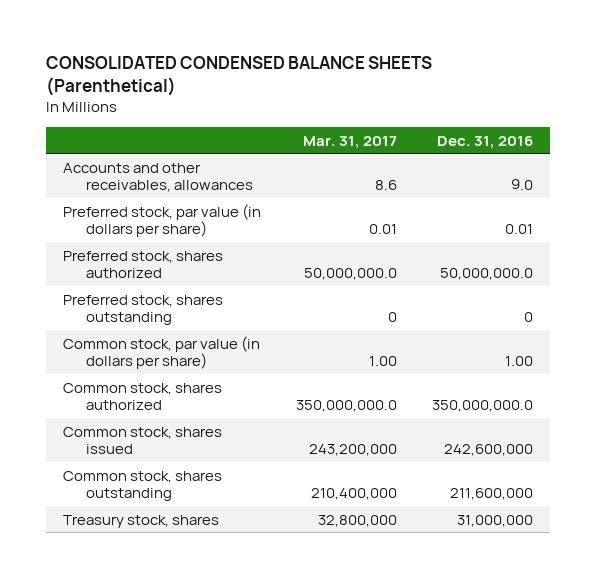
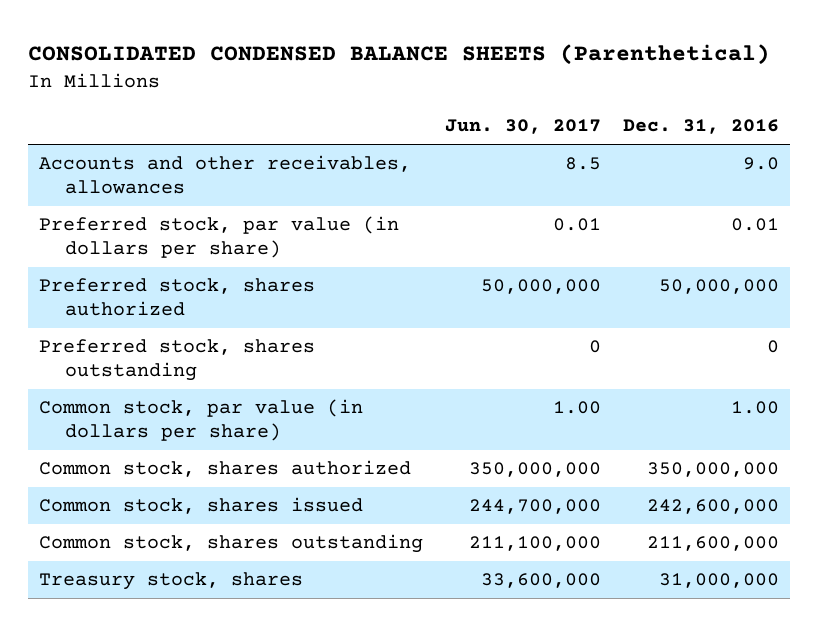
[303,135,398,149] Mar. 31, 2017 -> none
none -> [445,119,602,135] Jun. 30, 2017
[439,268,533,281] 50,000,000.0 -> [659,279,780,295] 50,000,000
[431,400,533,413] 350,000,000.0 -> [647,462,780,478] 350,000,000

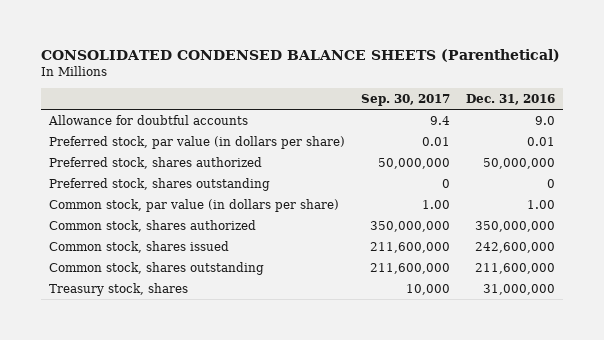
[445,119,602,135] Jun. 30, 2017 -> none
none -> [360,93,450,106] Sep. 30, 2017
[39,155,412,195] Accounts and other receivables, allowances -> [47,114,248,125] Allowance for doubtful accounts

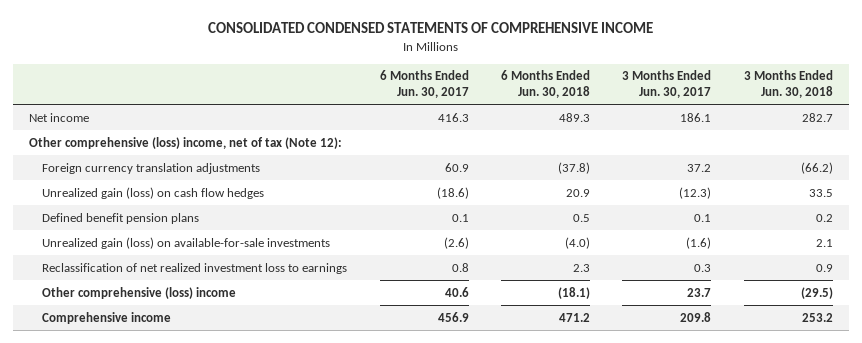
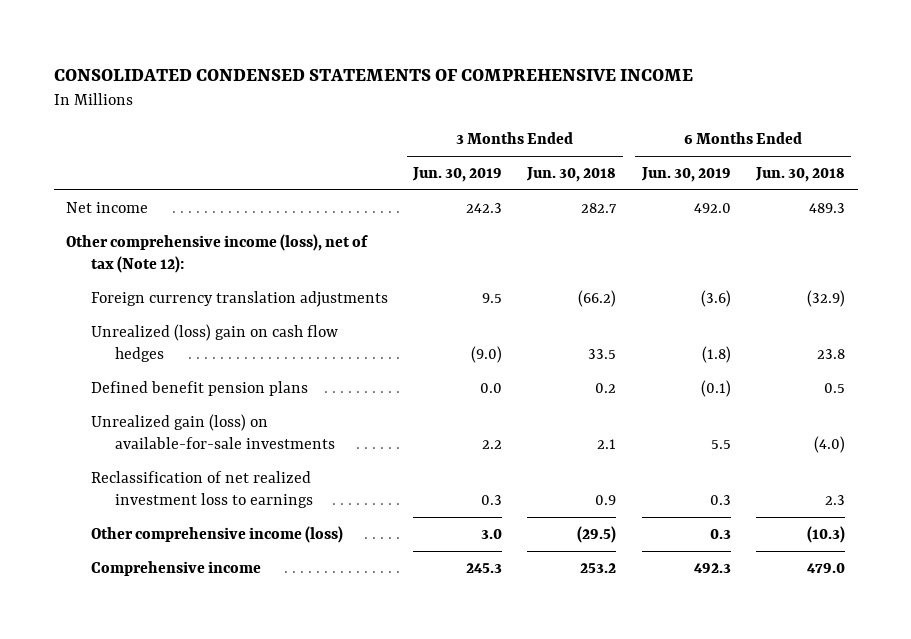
[379,70,469,99] 6 Months Ended Jun. 30, 2017 -> none
[622,70,712,99] 3 Months Ended Jun. 30, 2017 -> none
none -> [412,167,503,183] Jun. 30, 2019
none -> [640,167,731,183] Jun. 30, 2019
[28,136,342,149] Other comprehensive (loss) income, net of tax (Note 12): -> [66,233,369,274] Other comprehensive income (loss), net of tax (Note 12):
[557,161,590,174] (37.8) -> [807,289,846,307] (32.9)
[42,186,265,199] Unrealized gain (loss) on cash flow hedges -> [90,323,338,363] Unrealized (loss) gain on cash flow hedges
[565,188,590,197] 20.9 -> [817,349,846,360] 23.8
[42,286,237,299] Other comprehensive (loss) income -> [90,525,343,543] Other comprehensive income (loss)
[557,286,590,299] (18.1) -> [807,525,846,543] (10.3)
[558,312,590,322] 471.2 -> [807,562,846,573] 479.0

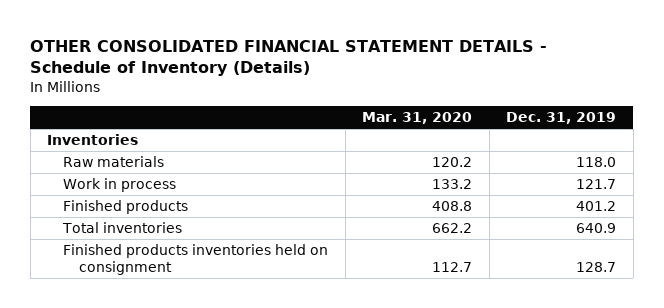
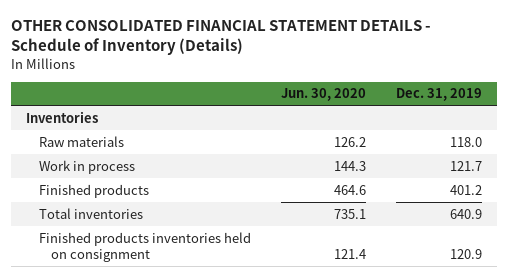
[362,112,473,125] Mar. 31, 2020 -> none
none -> [280,88,366,102] Jun. 30, 2020
[576,261,617,272] 128.7 -> [449,249,482,260] 120.9

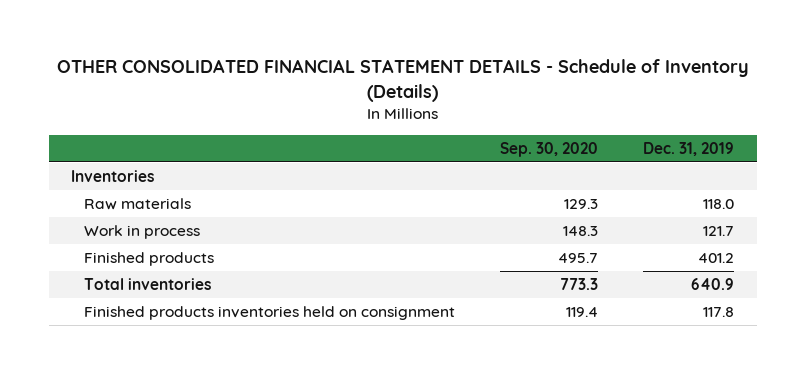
[280,88,366,102] Jun. 30, 2020 -> none
none -> [499,141,598,157] Sep. 30, 2020
[449,249,482,260] 120.9 -> [703,307,735,318] 117.8

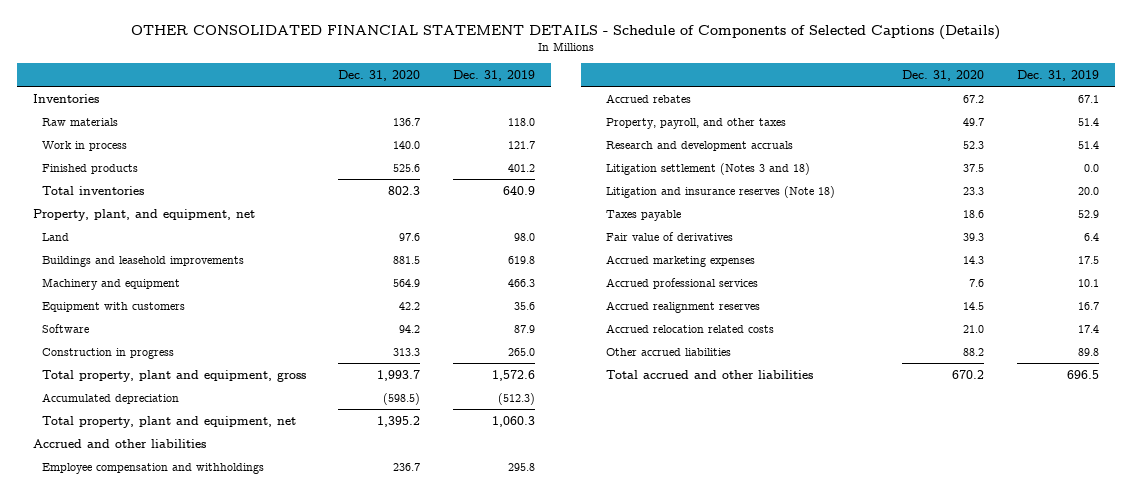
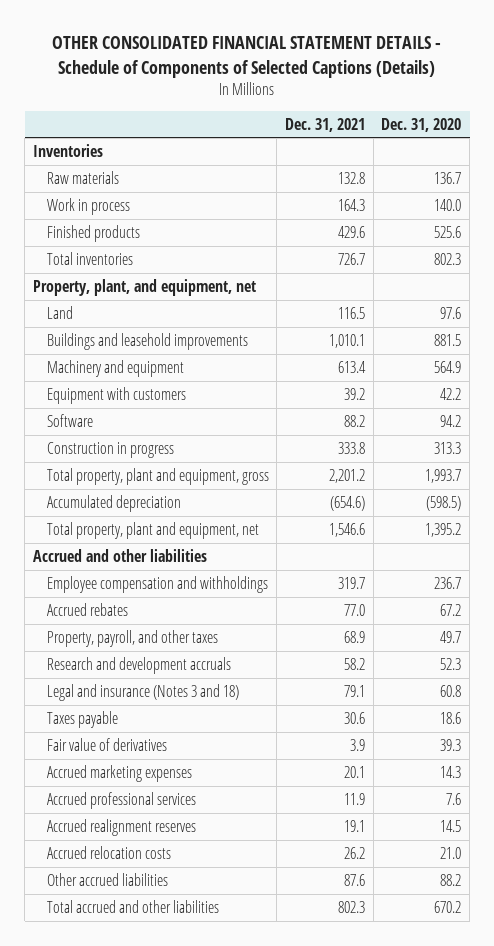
[452,69,535,81] Dec. 31, 2019 -> none
none -> [285,117,366,132] Dec. 31, 2021
[605,162,810,175] Litigation settlement (Notes 3 and 18) -> none
[605,185,835,198] Litigation and insurance reserves (Note 18) -> [46,683,239,701] Legal and insurance (Notes 3 and 18)
[963,186,985,195] 23.3 -> [440,684,462,697] 60.8
[605,323,774,333] Accrued relocation related costs -> [46,845,171,859] Accrued relocation costs

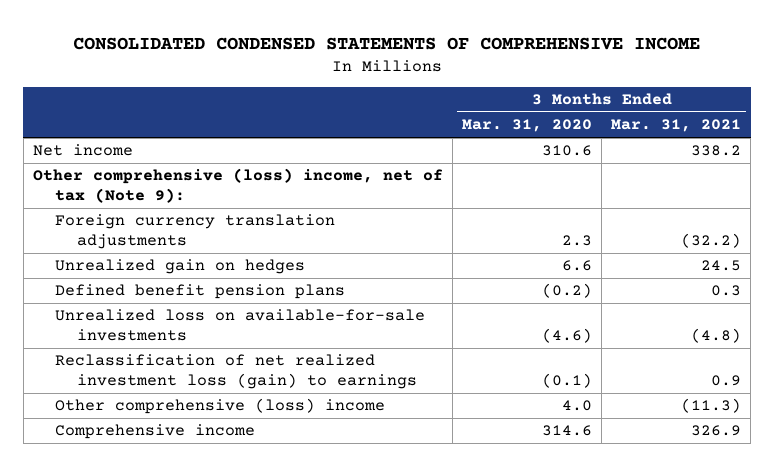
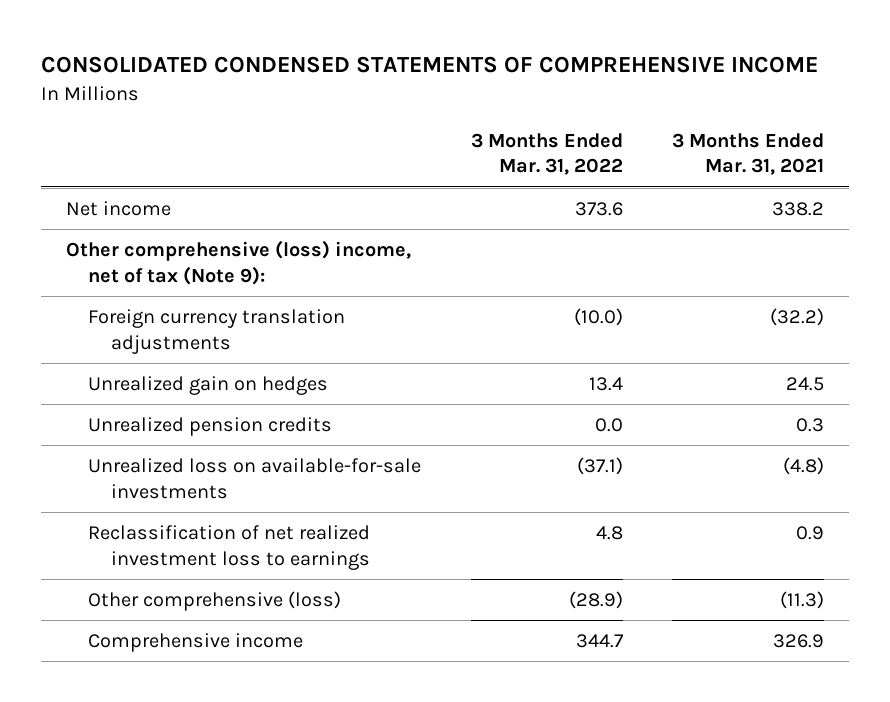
[461,119,592,133] Mar. 31, 2020 -> none
none -> [470,132,623,176] 3 Months Ended Mar. 31, 2022
[55,284,346,300] Defined benefit pension plans -> [88,416,333,436] Unrealized pension credits
[55,354,418,390] Reclassification of net realized investment loss (gain) to earnings -> [88,524,371,570] Reclassification of net realized investment loss to earnings
[55,398,386,415] Other comprehensive (loss) income -> [88,590,342,611] Other comprehensive (loss)

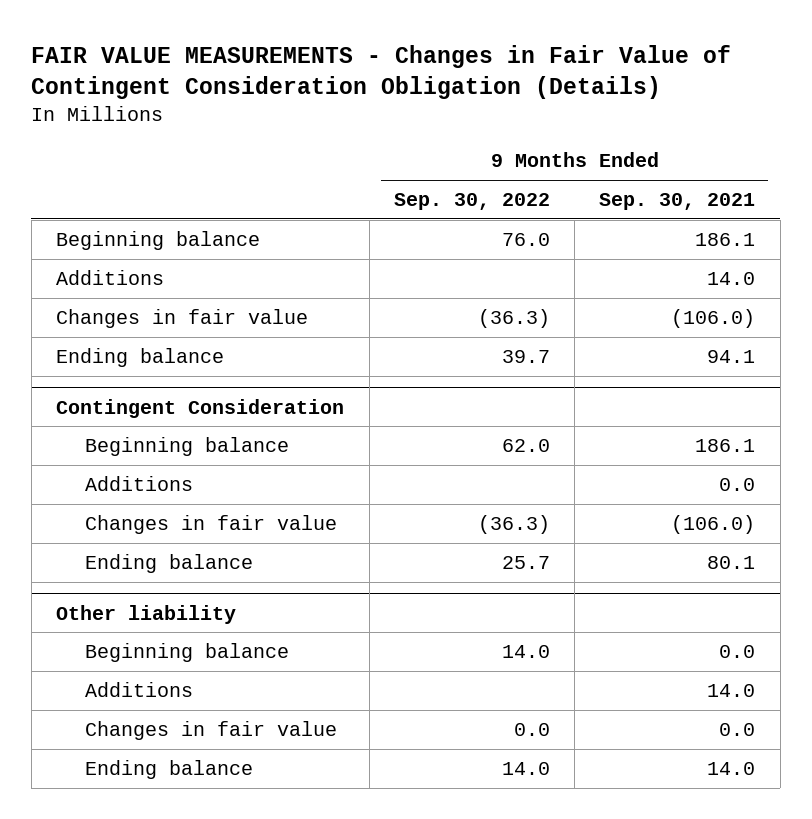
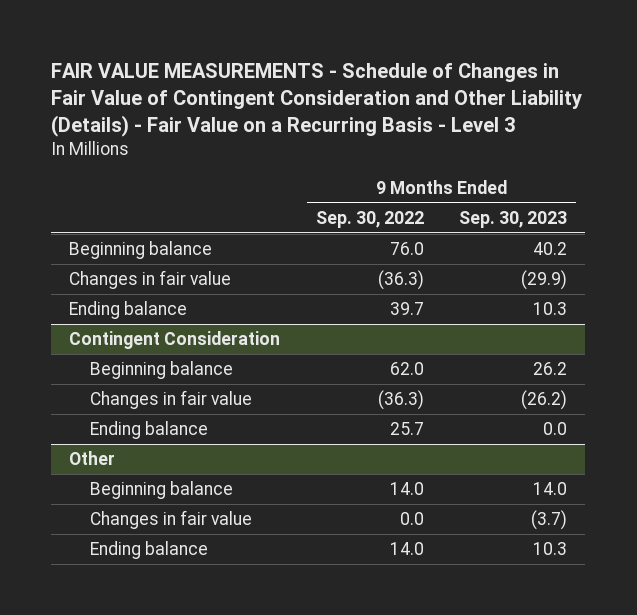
[31,44,732,99] FAIR VALUE MEASUREMENTS - Changes in Fair Value of Contingent Consideration Obligation (Details) -> [51,63,583,138] FAIR VALUE MEASUREMENTS - Schedule of Changes in Fair Value of Contingent Consideration and Other Liability (Details) - Fair Value on a Recurring Basis - Level 3
[599,193,756,211] Sep. 30, 2021 -> none
none -> [459,211,568,229] Sep. 30, 2023
[56,270,165,286] Additions -> none
[84,476,193,492] Additions -> none
[56,604,237,624] Other liability -> [69,451,116,466] Other
[84,682,193,698] Additions -> none

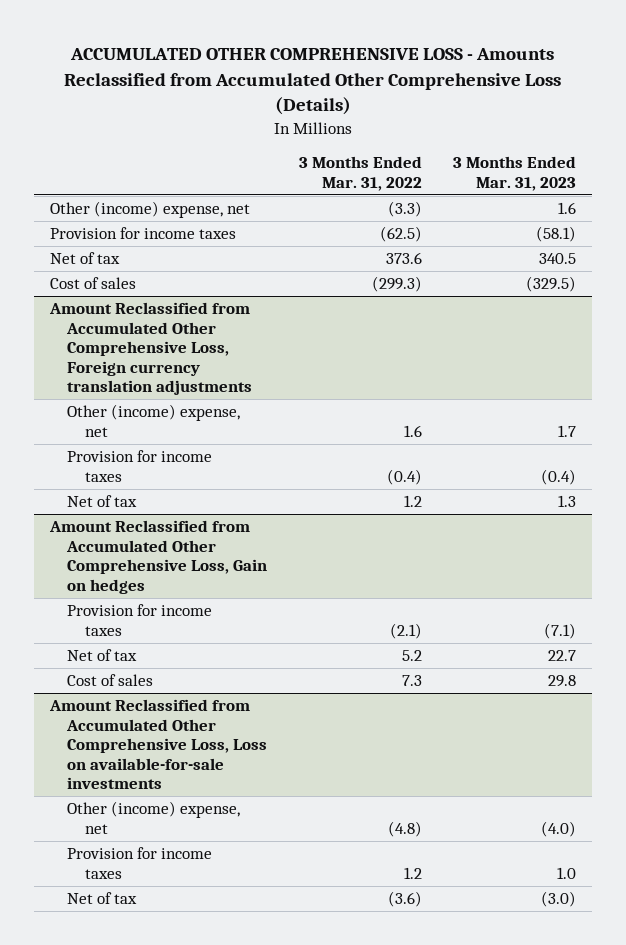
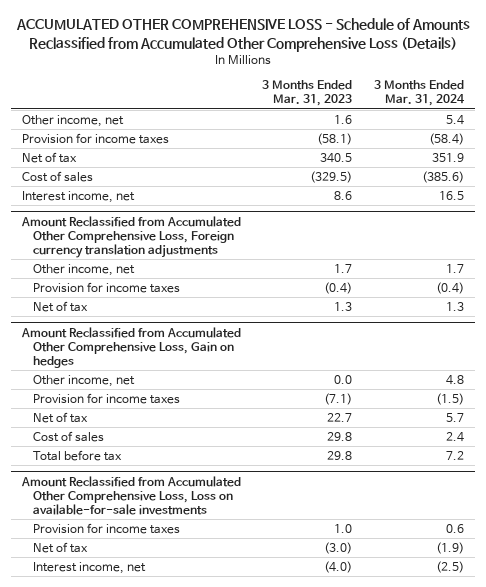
[64,48,562,116] ACCUMULATED OTHER COMPREHENSIVE LOSS - Amounts Reclassified from Accumulated Other Comprehensive Loss (Details) -> [15,18,470,52] ACCUMULATED OTHER COMPREHENSIVE LOSS - Schedule of Amounts Reclassified from Accumulated Other Comprehensive Loss (Details)
[298,156,422,191] 3 Months Ended Mar. 31, 2022 -> none
none -> [374,80,466,107] 3 Months Ended Mar. 31, 2024
[50,201,251,219] Other (income) expense, net -> [21,114,124,127] Other income, net
none -> [21,190,135,203] Interest income, net
[67,404,241,437] Other (income) expense, net -> [33,263,136,276] Other income, net
none -> [33,374,136,387] Other income, net
none -> [33,449,123,461] Total before tax
[67,801,241,834] Other (income) expense, net -> none
none -> [33,561,147,574] Interest income, net

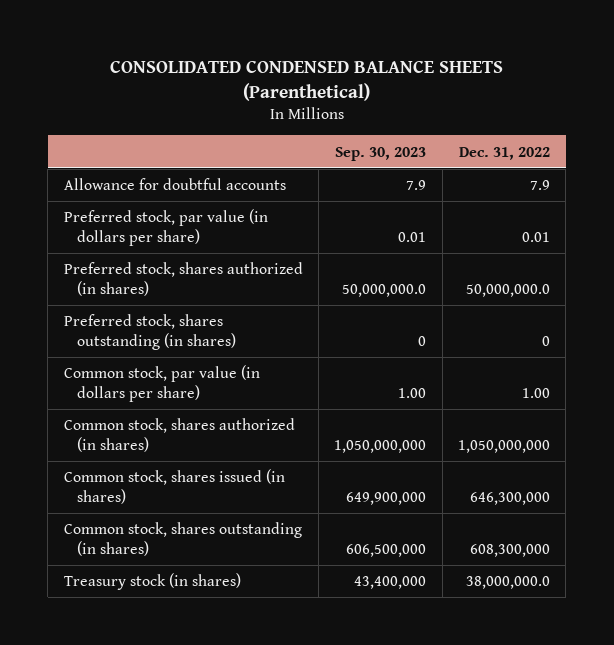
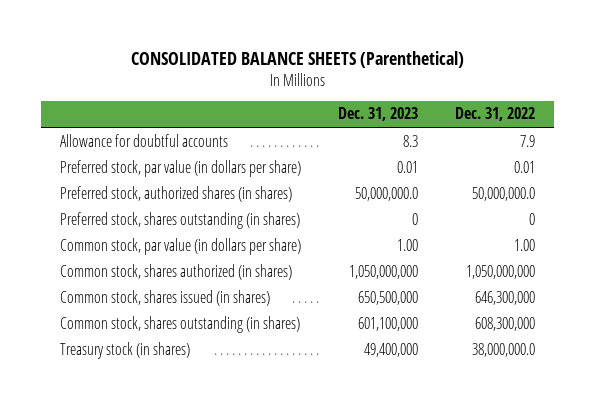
[109,59,503,101] CONSOLIDATED CONDENSED BALANCE SHEETS (Parenthetical) -> [130,50,464,68] CONSOLIDATED BALANCE SHEETS (Parenthetical)
[335,146,427,161] Sep. 30, 2023 -> none
none -> [338,107,419,122] Dec. 31, 2023
[63,262,303,296] Preferred stock, shares authorized (in shares) -> [59,185,292,202] Preferred stock, authorized shares (in shares)

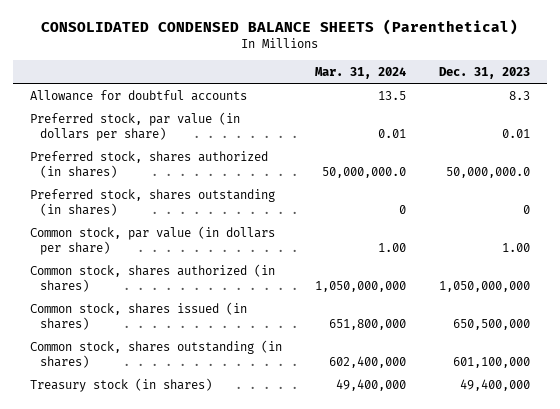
[130,50,464,68] CONSOLIDATED BALANCE SHEETS (Parenthetical) -> [40,18,518,35] CONSOLIDATED CONDENSED BALANCE SHEETS (Parenthetical)
[455,107,536,122] Dec. 31, 2022 -> none
none -> [314,66,406,79] Mar. 31, 2024
[59,185,292,202] Preferred stock, authorized shares (in shares) -> [29,150,268,178] Preferred stock, shares authorized (in shares)

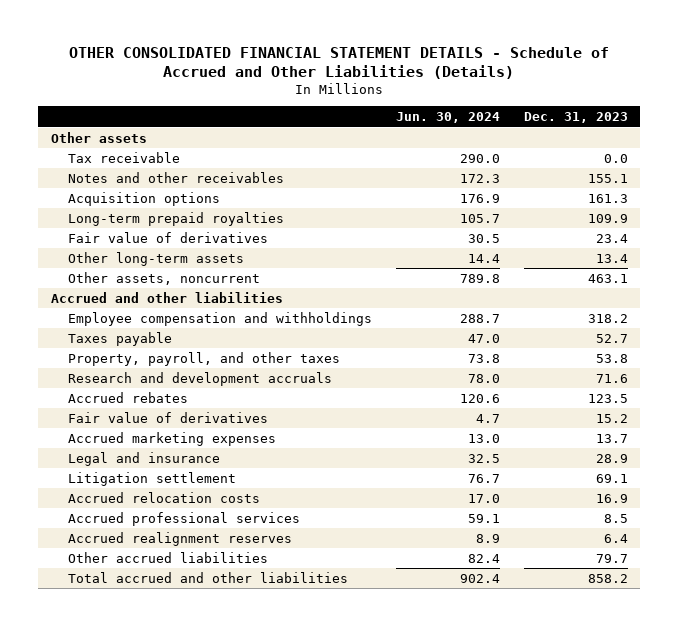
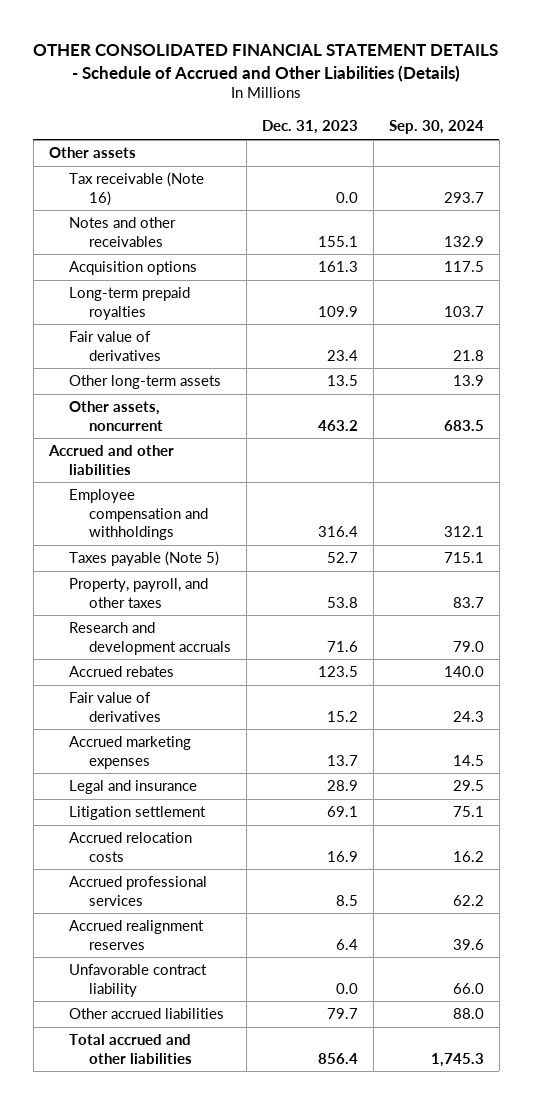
[395,111,500,123] Jun. 30, 2024 -> none
none -> [389,120,485,135] Sep. 30, 2024
[67,151,180,163] Tax receivable -> [68,172,204,206] Tax receivable (Note 16)
[596,253,629,263] 13.4 -> [327,375,359,387] 13.5
[588,273,629,283] 463.1 -> [318,419,359,431] 463.2
[588,313,629,323] 318.2 -> [318,525,359,537] 316.4
[67,331,172,346] Taxes payable -> [68,551,219,567] Taxes payable (Note 5)
none -> [68,964,207,997] Unfavorable contract liability
[588,573,629,583] 858.2 -> [318,1052,359,1064] 856.4

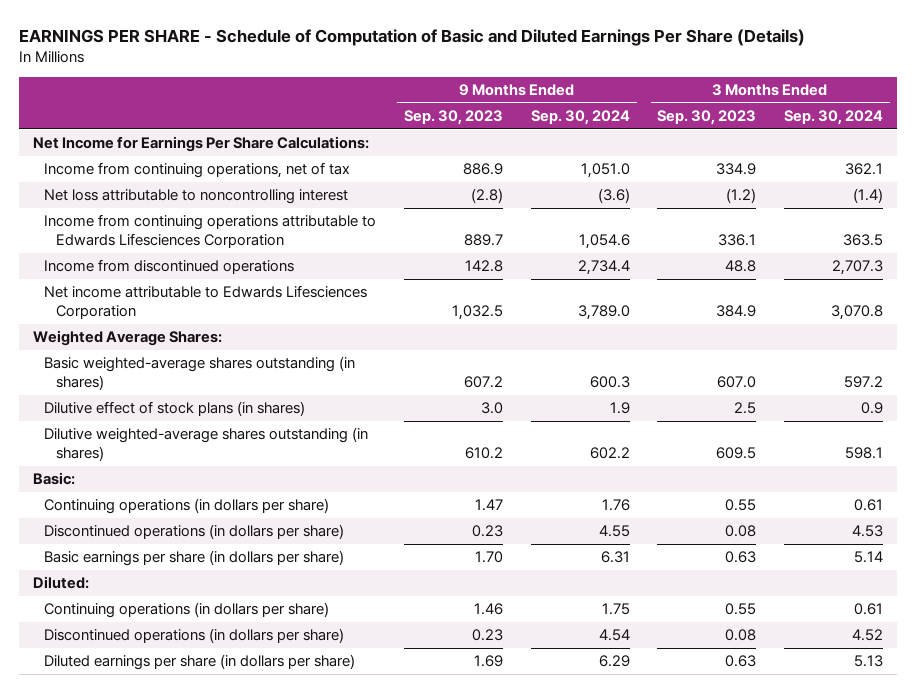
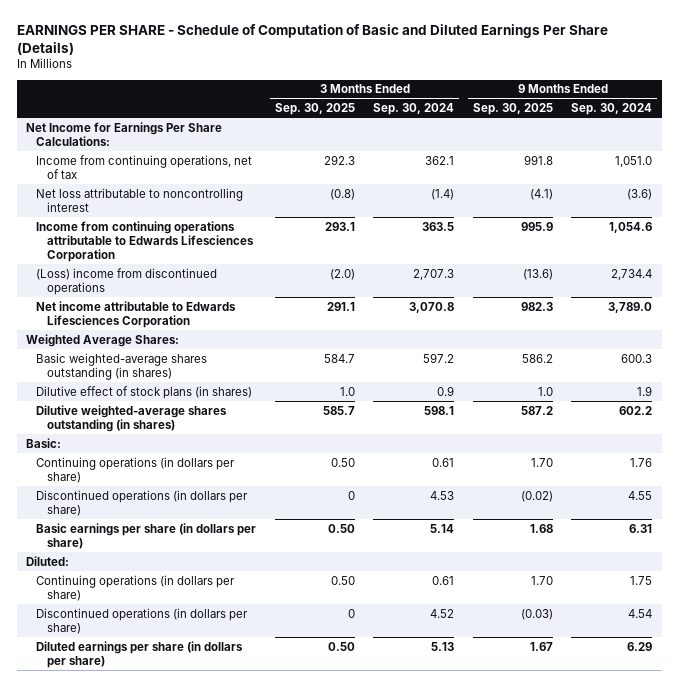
[404,109,504,125] Sep. 30, 2023 -> none
[657,109,757,125] Sep. 30, 2023 -> none
none -> [274,103,355,116] Sep. 30, 2025
none -> [472,103,553,116] Sep. 30, 2025
[44,259,295,275] Income from discontinued operations -> [36,267,218,295] (Loss) income from discontinued operations

